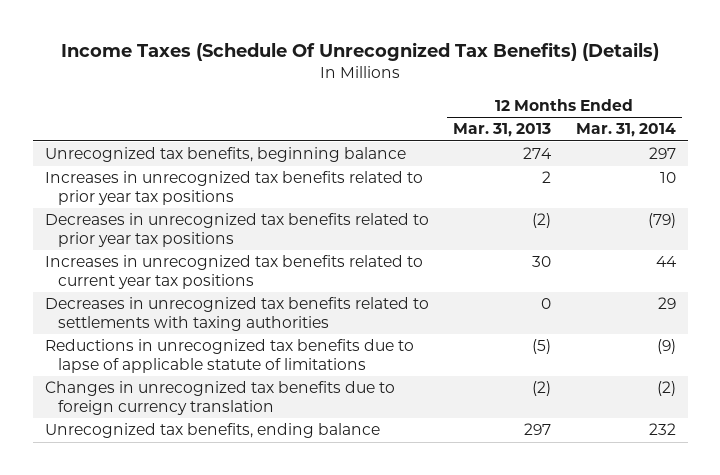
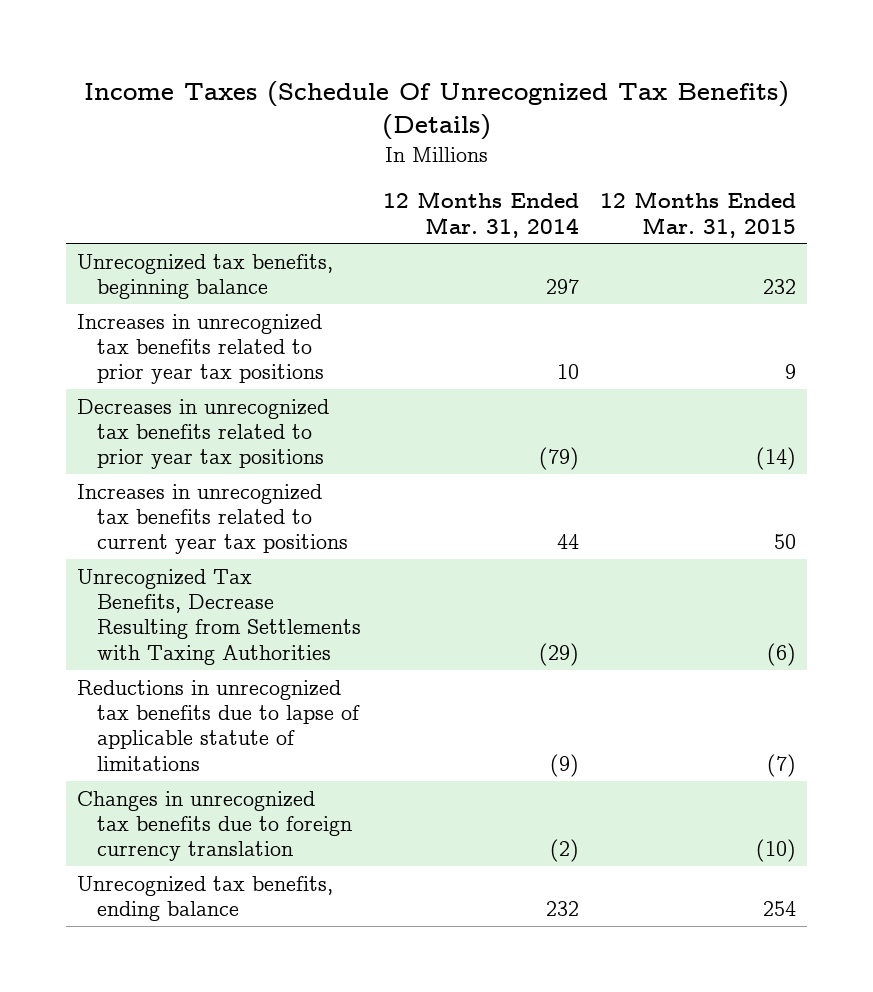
[453,123,552,138] Mar. 31, 2013 -> none
none -> [600,191,797,238] 12 Months Ended Mar. 31, 2015
[44,297,429,331] Decreases in unrecognized tax benefits related to settlements with taxing authorities -> [77,568,361,665] Unrecognized Tax Benefits, Decrease Resulting from Settlements with Taxing Authorities
[657,297,676,310] 29 -> [538,642,579,666] (29)

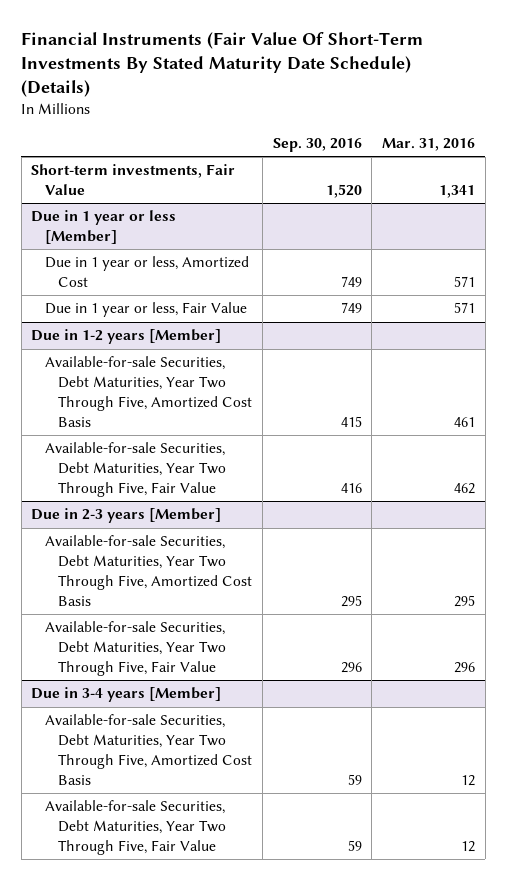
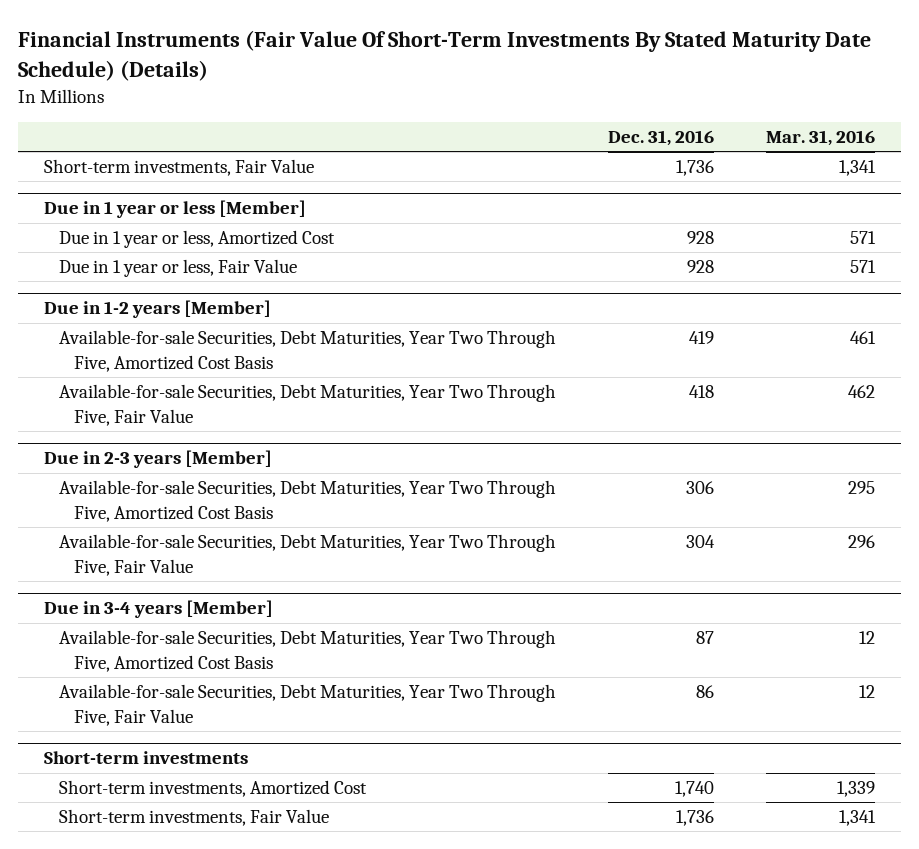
[272,137,362,152] Sep. 30, 2016 -> none
none -> [607,130,714,147] Dec. 31, 2016
none -> [43,751,248,765] Short-term investments
none -> [58,780,367,798] Short-term investments, Amortized Cost
none -> [58,809,329,827] Short-term investments, Fair Value

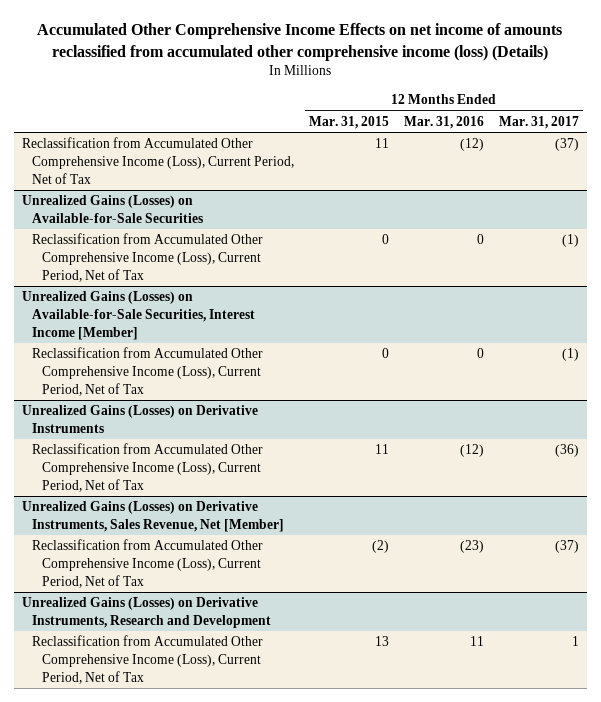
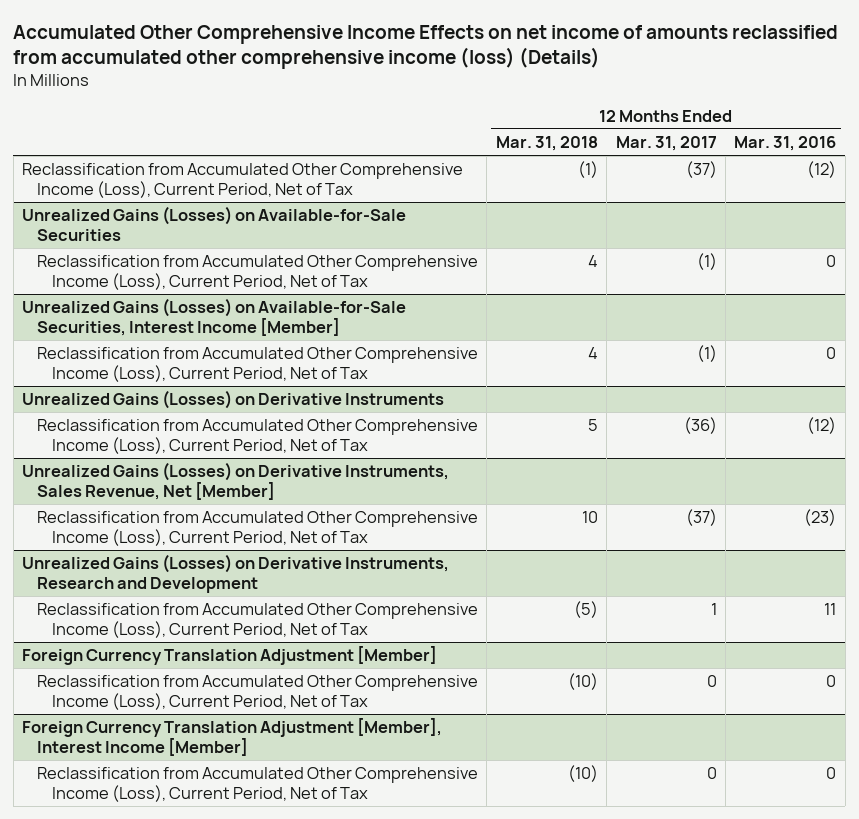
[308,115,389,129] Mar. 31, 2015 -> none
none -> [495,136,598,152] Mar. 31, 2018
none -> [22,646,438,666] Foreign Currency Translation Adjustment [Member]
none -> [37,675,479,711] Reclassification from Accumulated Other Comprehensive Income (Loss), Current Period, Net of Tax
none -> [22,718,443,757] Foreign Currency Translation Adjustment [Member], Interest Income [Member]
none -> [37,767,479,803] Reclassification from Accumulated Other Comprehensive Income (Loss), Current Period, Net of Tax

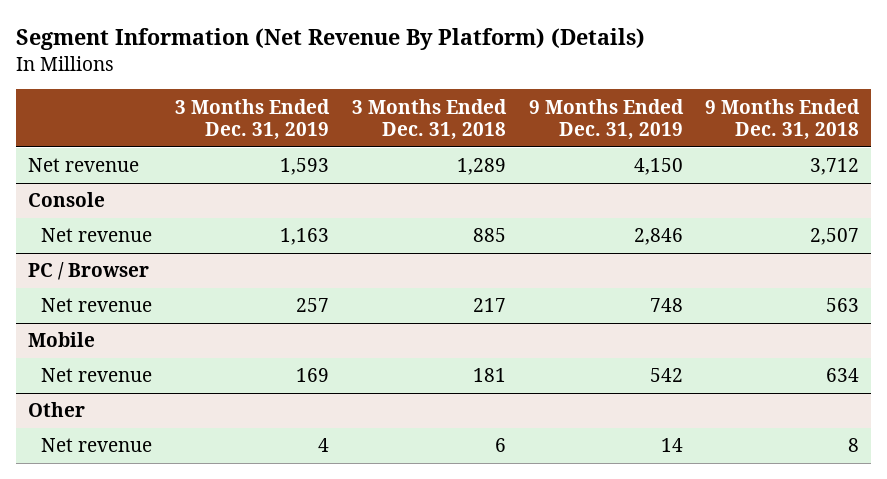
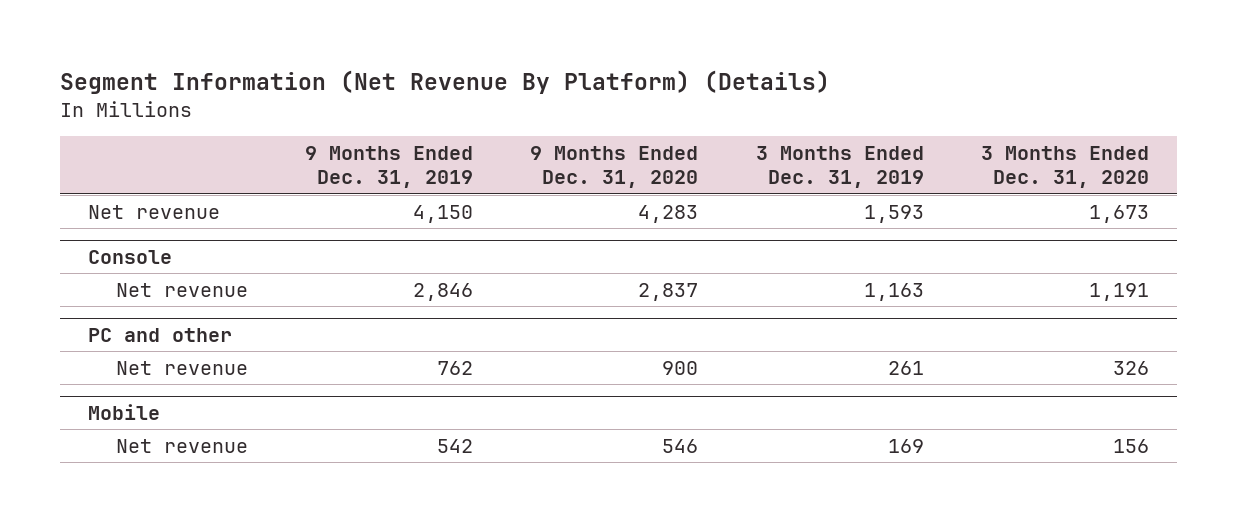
[351,98,507,141] 3 Months Ended Dec. 31, 2018 -> none
[705,98,861,141] 9 Months Ended Dec. 31, 2018 -> none
none -> [530,146,699,189] 9 Months Ended Dec. 31, 2020
none -> [980,146,1149,189] 3 Months Ended Dec. 31, 2020
[27,262,149,281] PC / Browser -> none
none -> [88,327,233,342] PC and other
[296,298,330,313] 257 -> [887,360,924,375] 261
[649,298,683,313] 748 -> [437,360,474,375] 762
[27,402,85,418] Other -> none
[41,438,153,453] Net revenue -> none

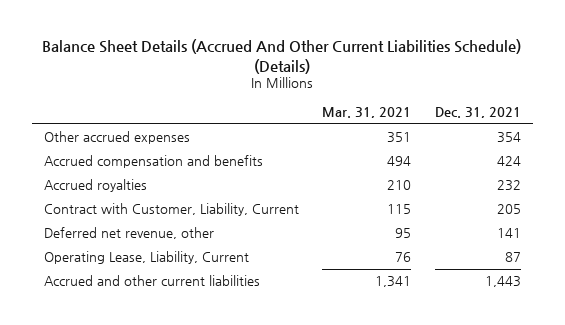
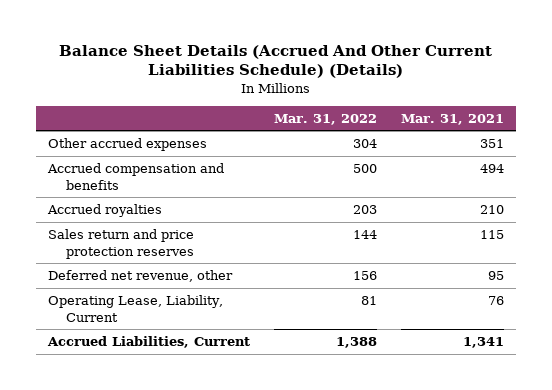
[434,107,521,119] Dec. 31, 2021 -> none
none -> [273,113,377,125] Mar. 31, 2022
[43,203,299,217] Contract with Customer, Liability, Current -> [47,229,194,259] Sales return and price protection reserves
[43,275,260,287] Accrued and other current liabilities -> [46,336,250,349] Accrued Liabilities, Current

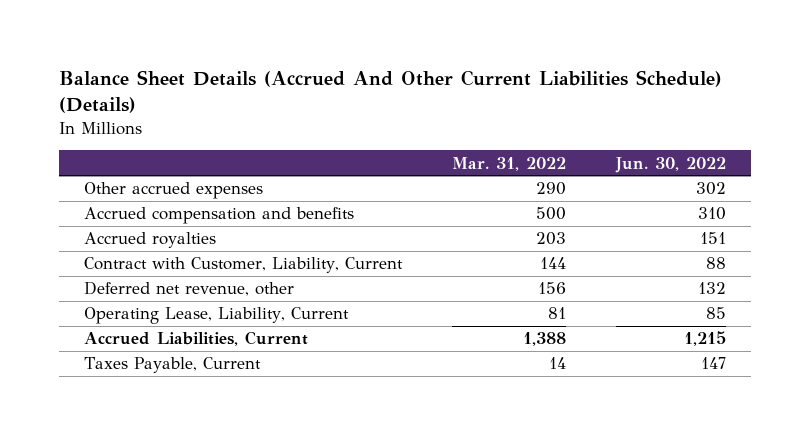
[401,113,505,125] Mar. 31, 2021 -> none
none -> [615,156,727,173] Jun. 30, 2022
[352,139,377,149] 304 -> [536,182,567,196] 290
[47,229,194,259] Sales return and price protection reserves -> [83,257,403,274] Contract with Customer, Liability, Current
none -> [83,357,261,374] Taxes Payable, Current

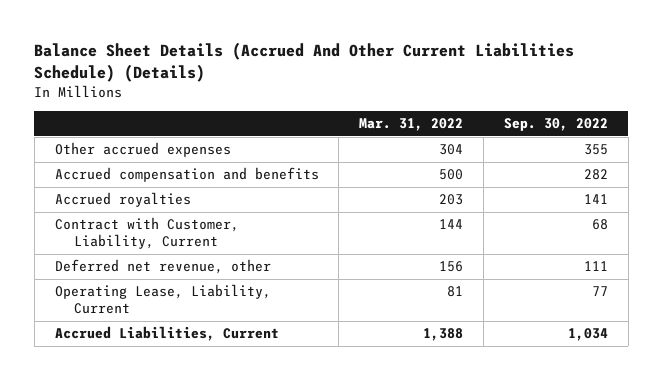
[615,156,727,173] Jun. 30, 2022 -> none
none -> [503,118,608,132] Sep. 30, 2022
[536,182,567,196] 290 -> [439,144,464,156] 304
[83,357,261,374] Taxes Payable, Current -> none

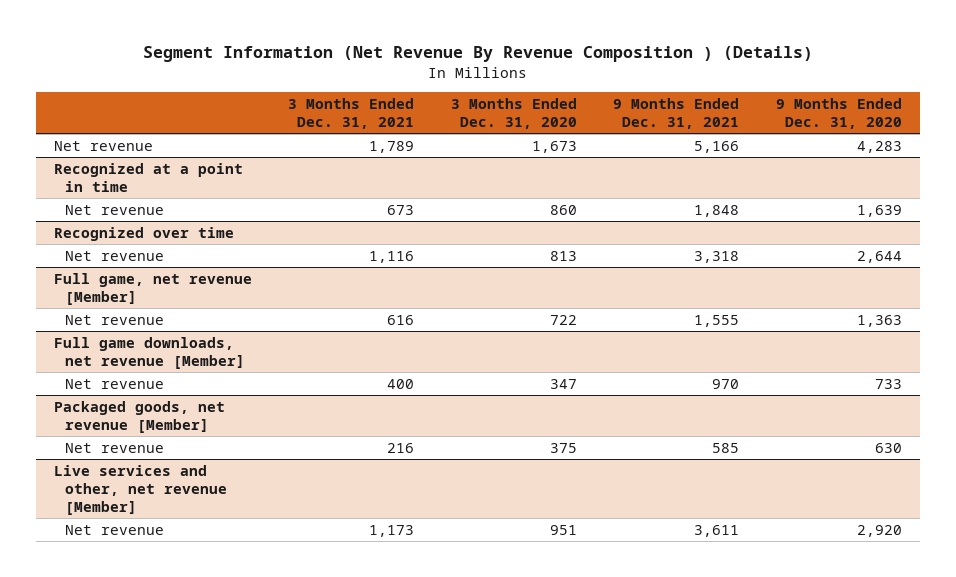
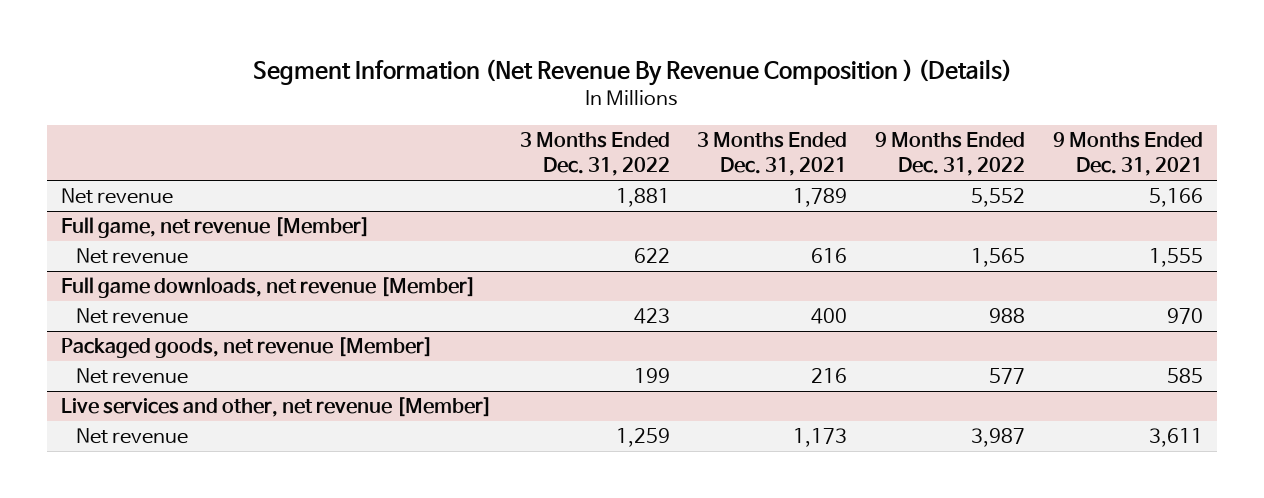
[450,97,577,130] 3 Months Ended Dec. 31, 2020 -> none
[775,97,902,130] 9 Months Ended Dec. 31, 2020 -> none
none -> [519,132,670,177] 3 Months Ended Dec. 31, 2022
none -> [875,132,1026,177] 9 Months Ended Dec. 31, 2022
[53,162,243,192] Recognized at a point in time -> none
[64,204,164,215] Net revenue -> none
[53,226,234,241] Recognized over time -> none
[64,250,164,261] Net revenue -> none

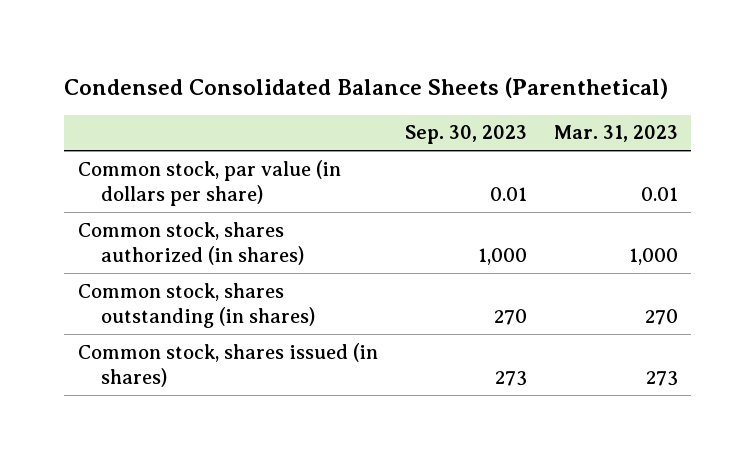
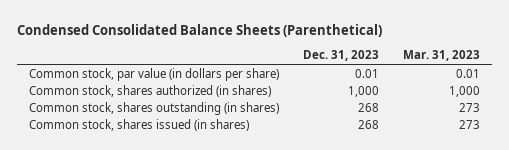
[404,125,527,145] Sep. 30, 2023 -> none
none -> [303,50,380,62] Dec. 31, 2023
[644,308,678,325] 270 -> [458,102,480,112] 273

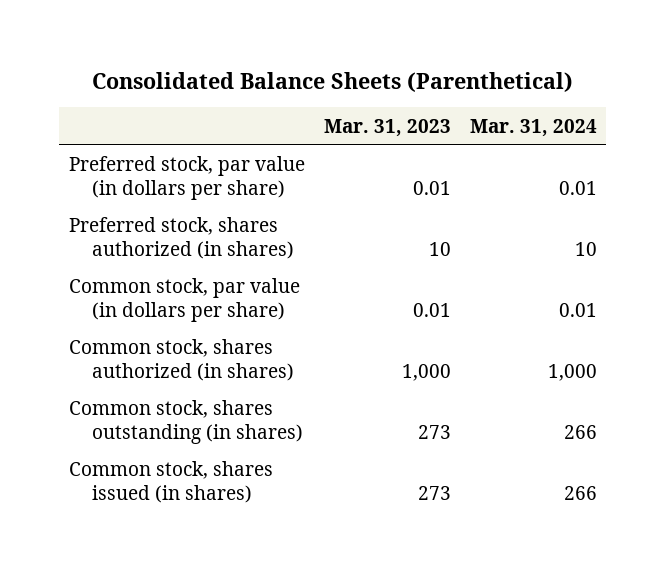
[17,24,383,38] Condensed Consolidated Balance Sheets (Parenthetical) -> [91,71,573,92] Consolidated Balance Sheets (Parenthetical)
[303,50,380,62] Dec. 31, 2023 -> none
none -> [469,118,597,137] Mar. 31, 2024
none -> [68,156,305,200] Preferred stock, par value (in dollars per share)
none -> [68,217,294,259] Preferred stock, shares authorized (in shares)

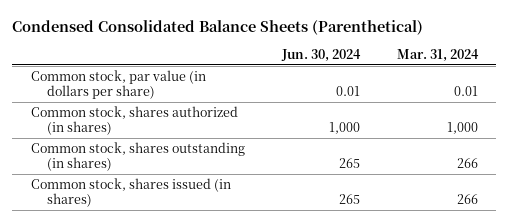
[91,71,573,92] Consolidated Balance Sheets (Parenthetical) -> [11,19,423,35] Condensed Consolidated Balance Sheets (Parenthetical)
[323,118,451,137] Mar. 31, 2023 -> none
none -> [280,48,361,62] Jun. 30, 2024
[68,156,305,200] Preferred stock, par value (in dollars per share) -> none
[68,217,294,259] Preferred stock, shares authorized (in shares) -> none

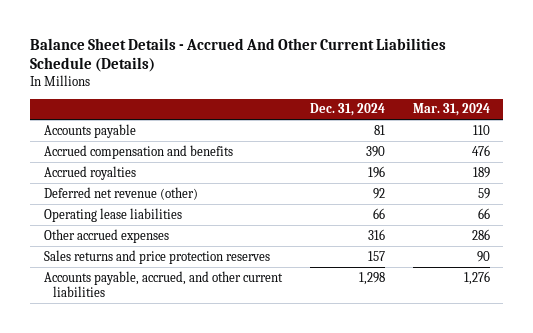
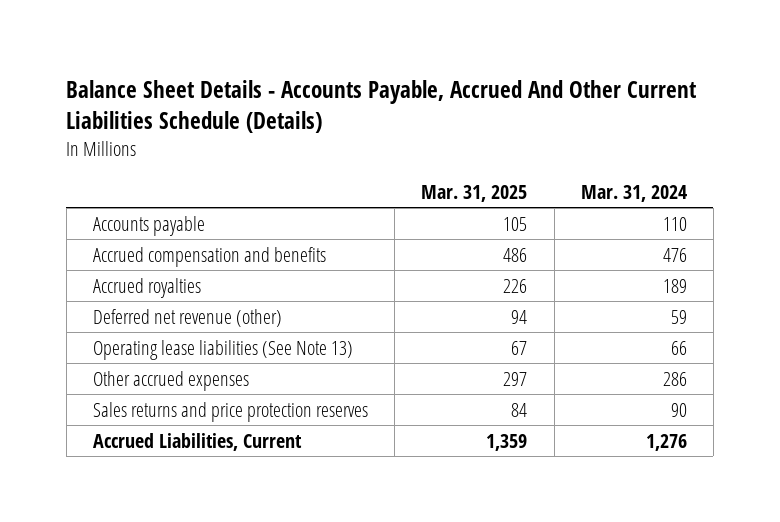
[29,37,446,73] Balance Sheet Details - Accrued And Other Current Liabilities Schedule (Details) -> [66,79,697,133] Balance Sheet Details - Accounts Payable, Accrued And Other Current Liabilities Schedule (Details)
[309,103,385,117] Dec. 31, 2024 -> none
none -> [421,184,528,202] Mar. 31, 2025
[43,207,182,222] Operating lease liabilities -> [92,339,353,360] Operating lease liabilities (See Note 13)
[43,270,283,298] Accounts payable, accrued, and other current liabilities -> [92,432,302,451] Accrued Liabilities, Current

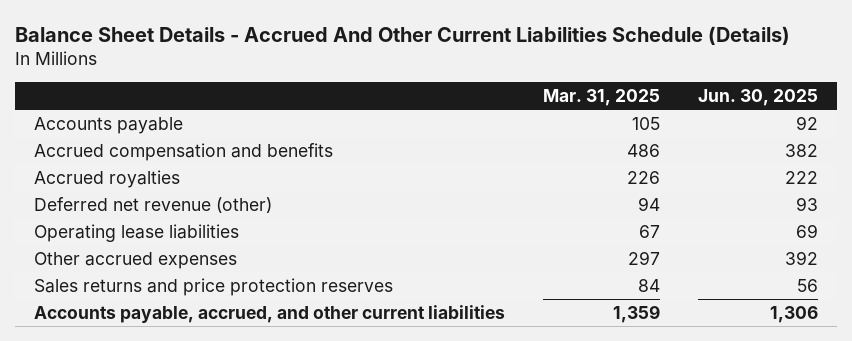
[66,79,697,133] Balance Sheet Details - Accounts Payable, Accrued And Other Current Liabilities Schedule (Details) -> [14,25,790,45] Balance Sheet Details - Accrued And Other Current Liabilities Schedule (Details)
[580,184,687,202] Mar. 31, 2024 -> none
none -> [697,89,818,107] Jun. 30, 2025
[92,339,353,360] Operating lease liabilities (See Note 13) -> [33,223,239,242] Operating lease liabilities
[92,432,302,451] Accrued Liabilities, Current -> [33,304,505,323] Accounts payable, accrued, and other current liabilities

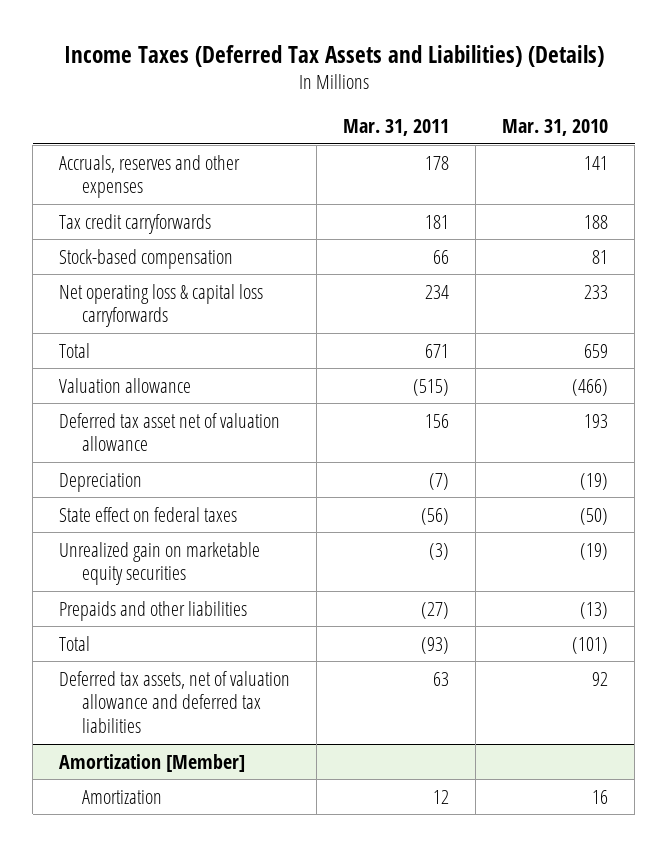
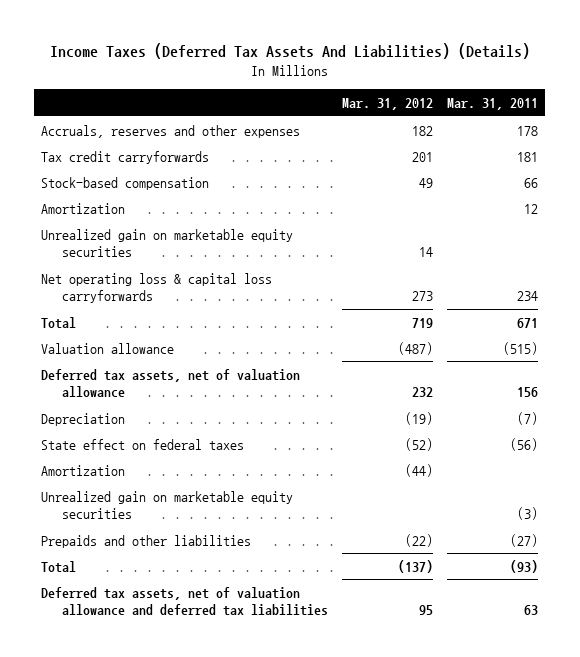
[63,44,604,67] Income Taxes (Deferred Tax Assets and Liabilities) (Details) -> [49,43,530,60] Income Taxes (Deferred Tax Assets And Liabilities) (Details)
[502,119,609,137] Mar. 31, 2010 -> none
none -> [342,98,434,111] Mar. 31, 2012
none -> [41,202,126,214] Amortization
none -> [41,228,294,258] Unrealized gain on marketable equity securities
[59,412,281,452] Deferred tax asset net of valuation allowance -> [41,368,301,398] Deferred tax assets, net of valuation allowance
none -> [41,464,126,476] Amortization
[59,753,246,772] Amortization [Member] -> none
[82,789,163,804] Amortization -> none

